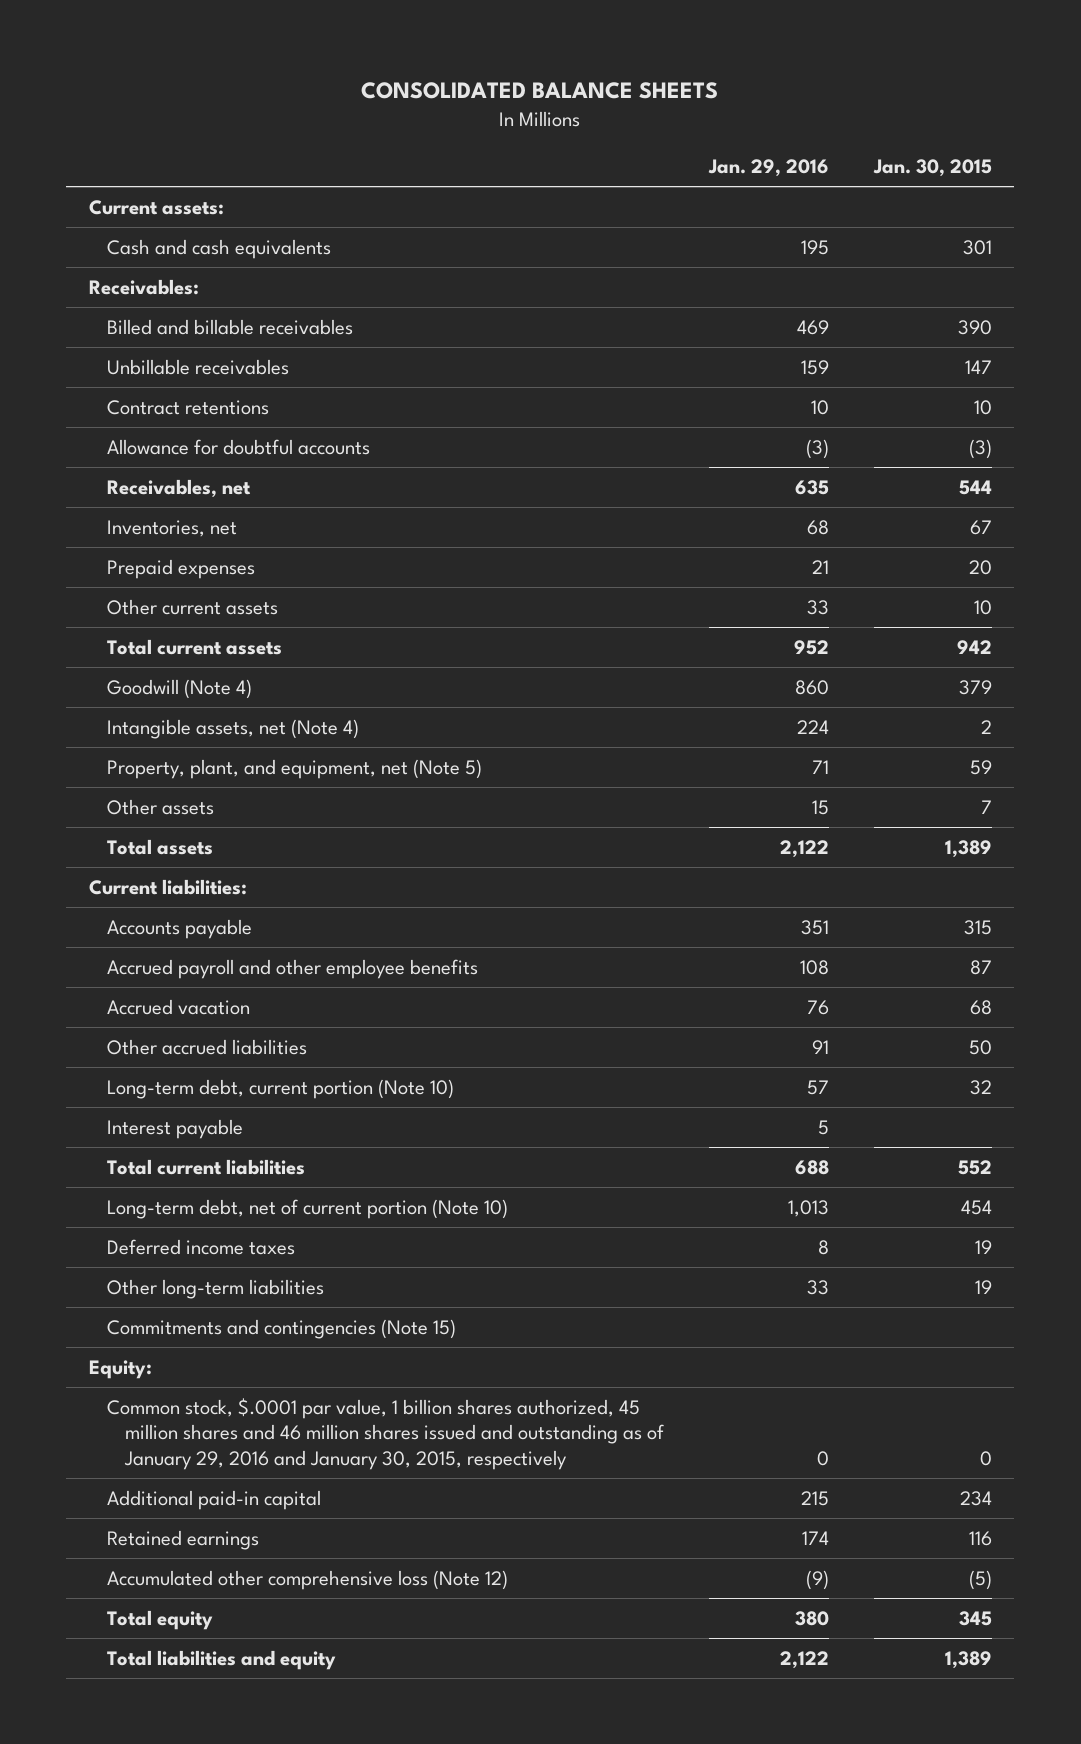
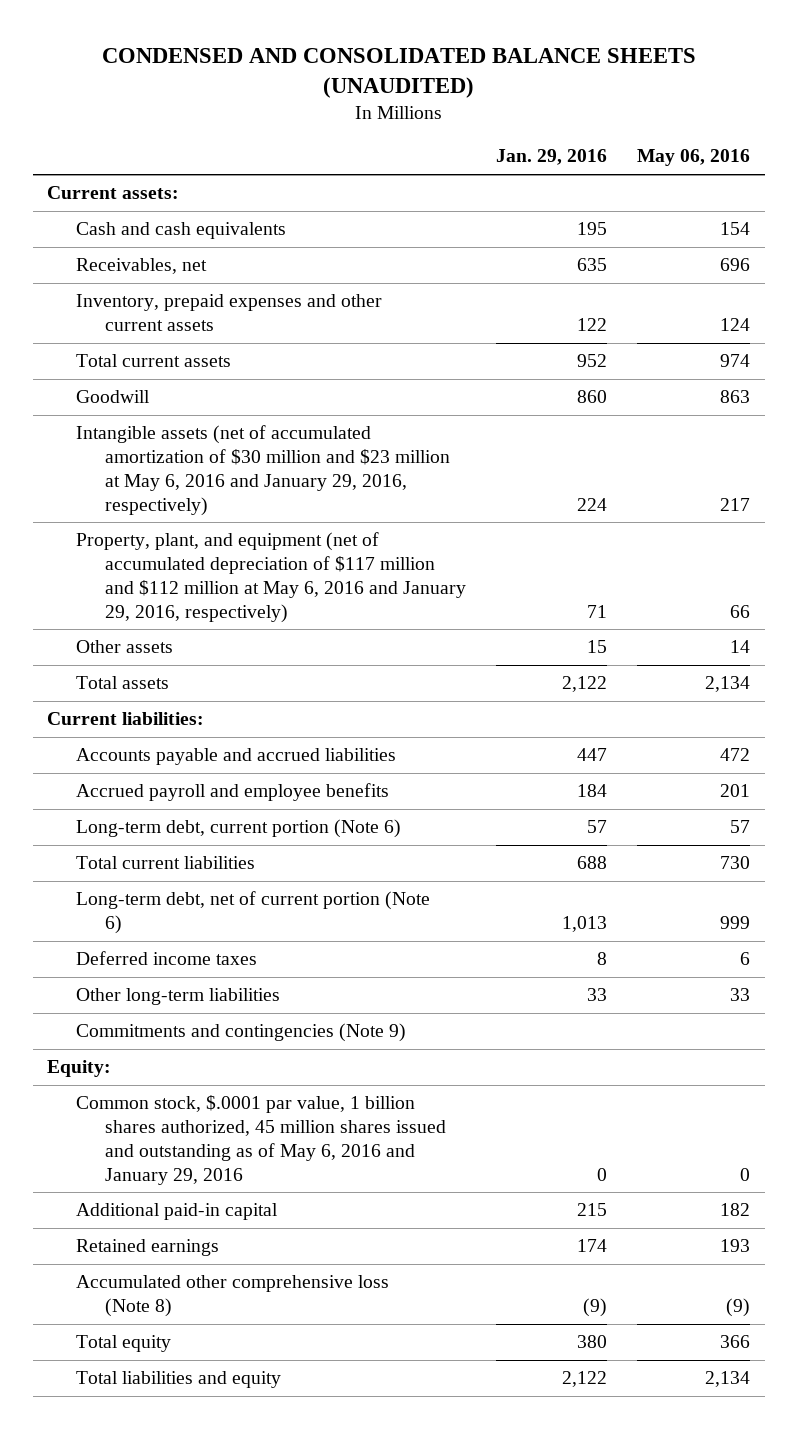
[361,82,719,100] CONSOLIDATED BALANCE SHEETS -> [101,47,696,98] CONDENSED AND CONSOLIDATED BALANCE SHEETS (UNAUDITED)
[872,159,992,178] Jan. 30, 2015 -> none
none -> [636,149,750,167] May 06, 2016
[88,278,199,295] Receivables: -> none
[107,318,354,335] Billed and billable receivables -> none
[107,358,290,375] Unbillable receivables -> none
[107,399,270,415] Contract retentions -> none
[107,438,371,455] Allowance for doubtful accounts -> none
[107,519,238,537] Inventories, net -> none
[107,558,256,579] Prepaid expenses -> none
[107,598,279,615] Other current assets -> none
none -> [76,294,383,331] Inventory, prepaid expenses and other current assets
[107,678,253,699] Goodwill (Note 4) -> [76,390,151,404] Goodwill
[107,718,360,739] Intangible assets, net (Note 4) -> [76,425,451,516] Intangible assets (net of accumulated amortization of $30 million and $23 million at May 6, 2016 and January 29, 2016, respectively)
[107,758,483,779] Property, plant, and equipment, net (Note 5) -> [76,532,467,623] Property, plant, and equipment (net of accumulated depreciation of $117 million and $112 million at May 6, 2016 and January 29, 2016, respectively)
[107,918,253,939] Accounts payable -> none
[107,998,251,1015] Accrued vacation -> none
[107,1038,308,1055] Other accrued liabilities -> none
[107,1118,244,1139] Interest payable -> none
none -> [76,748,397,766] Accounts payable and accrued liabilities
[107,958,479,979] Accrued payroll and other employee benefits -> [76,783,390,802] Accrued payroll and employee benefits
[800,959,830,975] 108 -> [576,784,607,798] 184
[107,1078,455,1099] Long-term debt, current portion (Note 10) -> [76,819,402,839] Long-term debt, current portion (Note 6)
[107,1198,509,1219] Long-term debt, net of current portion (Note 10) -> [76,891,431,934] Long-term debt, net of current portion (Note 6)
[107,1318,457,1339] Commitments and contingencies (Note 15) -> [76,1023,407,1043] Commitments and contingencies (Note 9)
[107,1397,665,1470] Common stock, $.0001 par value, 1 billion shares authorized, 45 million shares and 46 million shares issued and outstanding as of January 29, 2016 and January 30, 2015, respectively -> [76,1095,447,1185] Common stock, $.0001 par value, 1 billion shares authorized, 45 million shares issued and outstanding as of May 6, 2016 and January 29, 2016
[107,1569,509,1590] Accumulated other comprehensive loss (Note 12) -> [76,1275,390,1317] Accumulated other comprehensive loss (Note 8)

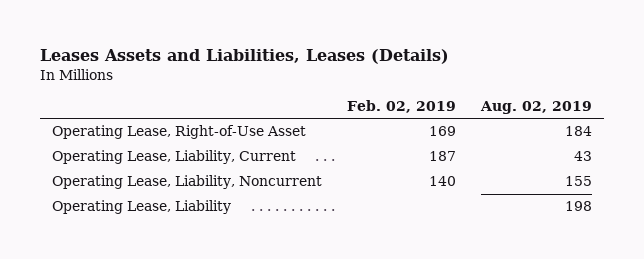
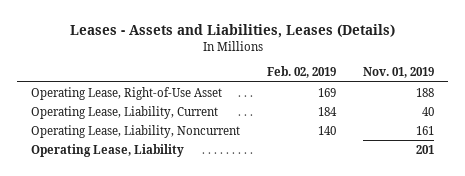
[39,49,449,65] Leases Assets and Liabilities, Leases (Details) -> [69,24,395,39] Leases - Assets and Liabilities, Leases (Details)
[479,100,592,114] Aug. 02, 2019 -> none
none -> [363,67,435,79] Nov. 01, 2019
[428,151,456,162] 187 -> [318,106,338,116] 184

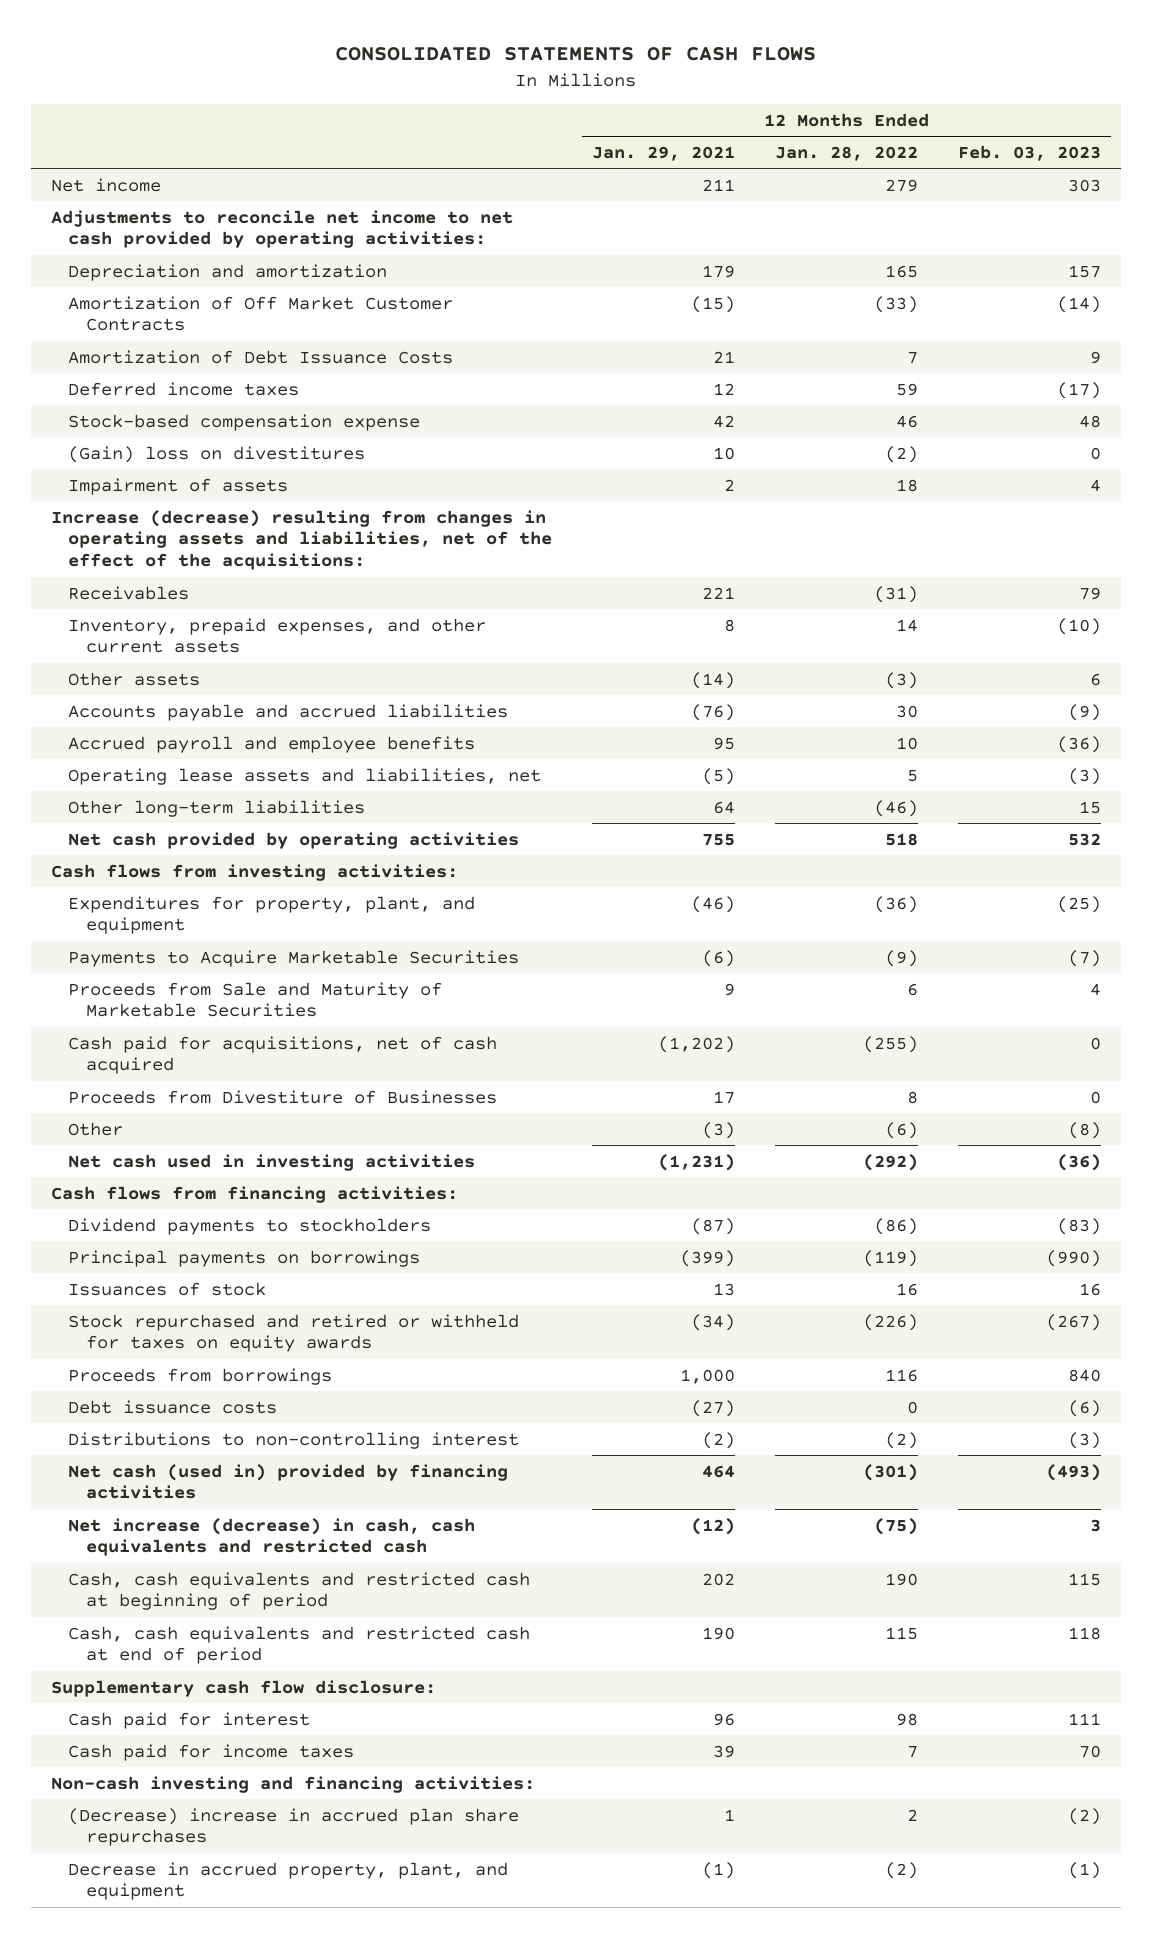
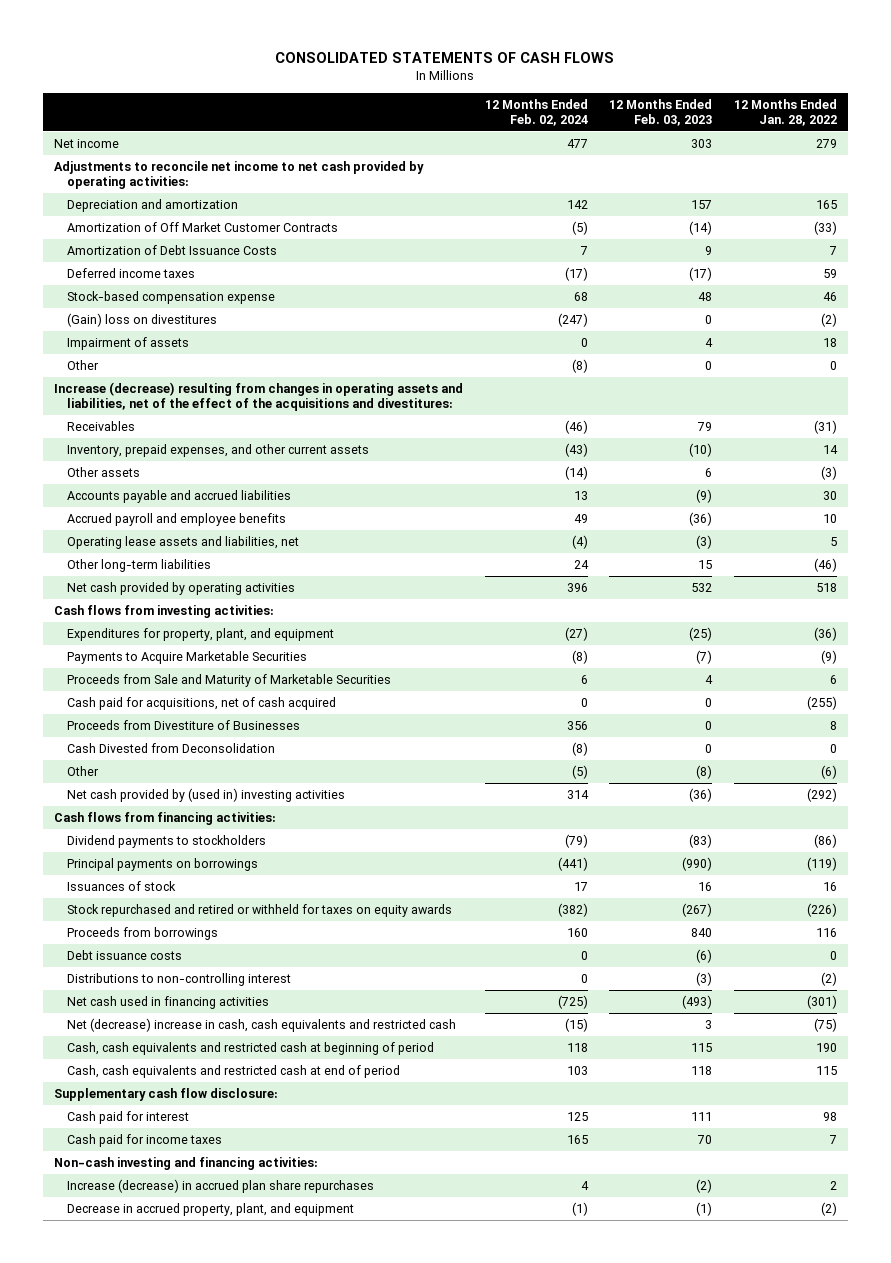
[592,145,736,161] Jan. 29, 2021 -> none
none -> [484,98,588,126] 12 Months Ended Feb. 02, 2024
none -> [66,359,99,370] Other
[50,509,553,571] Increase (decrease) resulting from changes in operating assets and liabilities, net of the effect of the acquisitions: -> [54,381,464,412] Increase (decrease) resulting from changes in operating assets and liabilities, net of the effect of the acquisitions and divestitures:
none -> [66,742,275,753] Cash Divested from Deconsolidation
[68,1153,476,1171] Net cash used in investing activities -> [66,787,345,802] Net cash provided by (used in) investing activities
[68,1463,509,1500] Net cash (used in) provided by financing activities -> [66,995,269,1009] Net cash used in financing activities
[68,1517,476,1557] Net increase (decrease) in cash, cash equivalents and restricted cash -> [66,1017,456,1032] Net (decrease) increase in cash, cash equivalents and restricted cash
[68,1807,520,1847] (Decrease) increase in accrued plan share repurchases -> [66,1178,374,1193] Increase (decrease) in accrued plan share repurchases

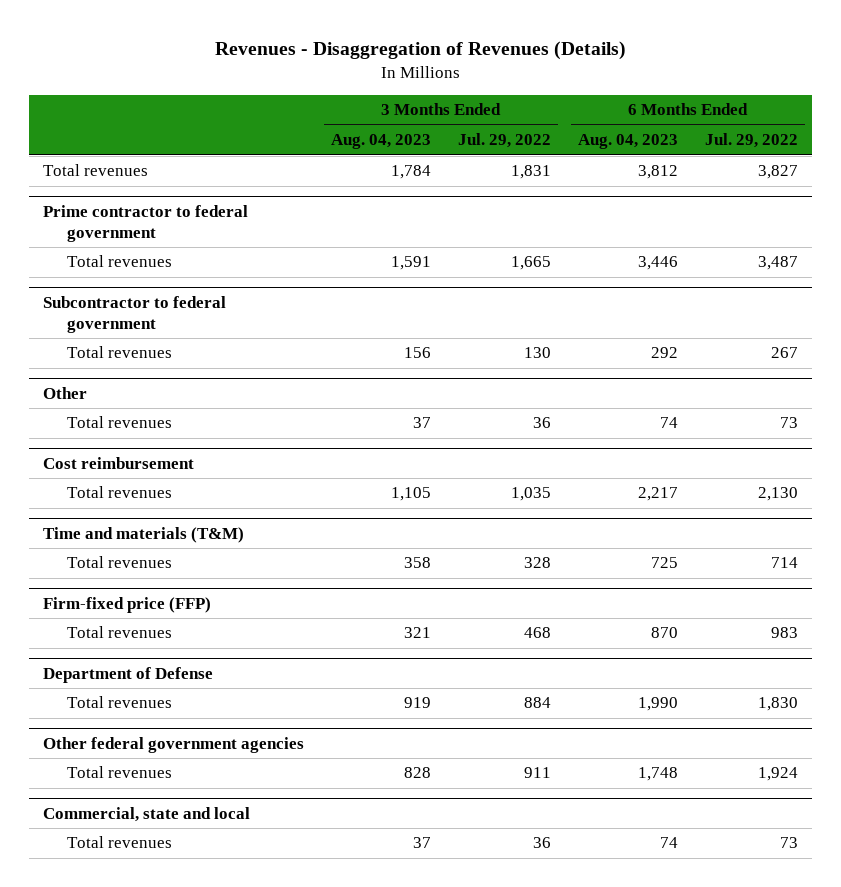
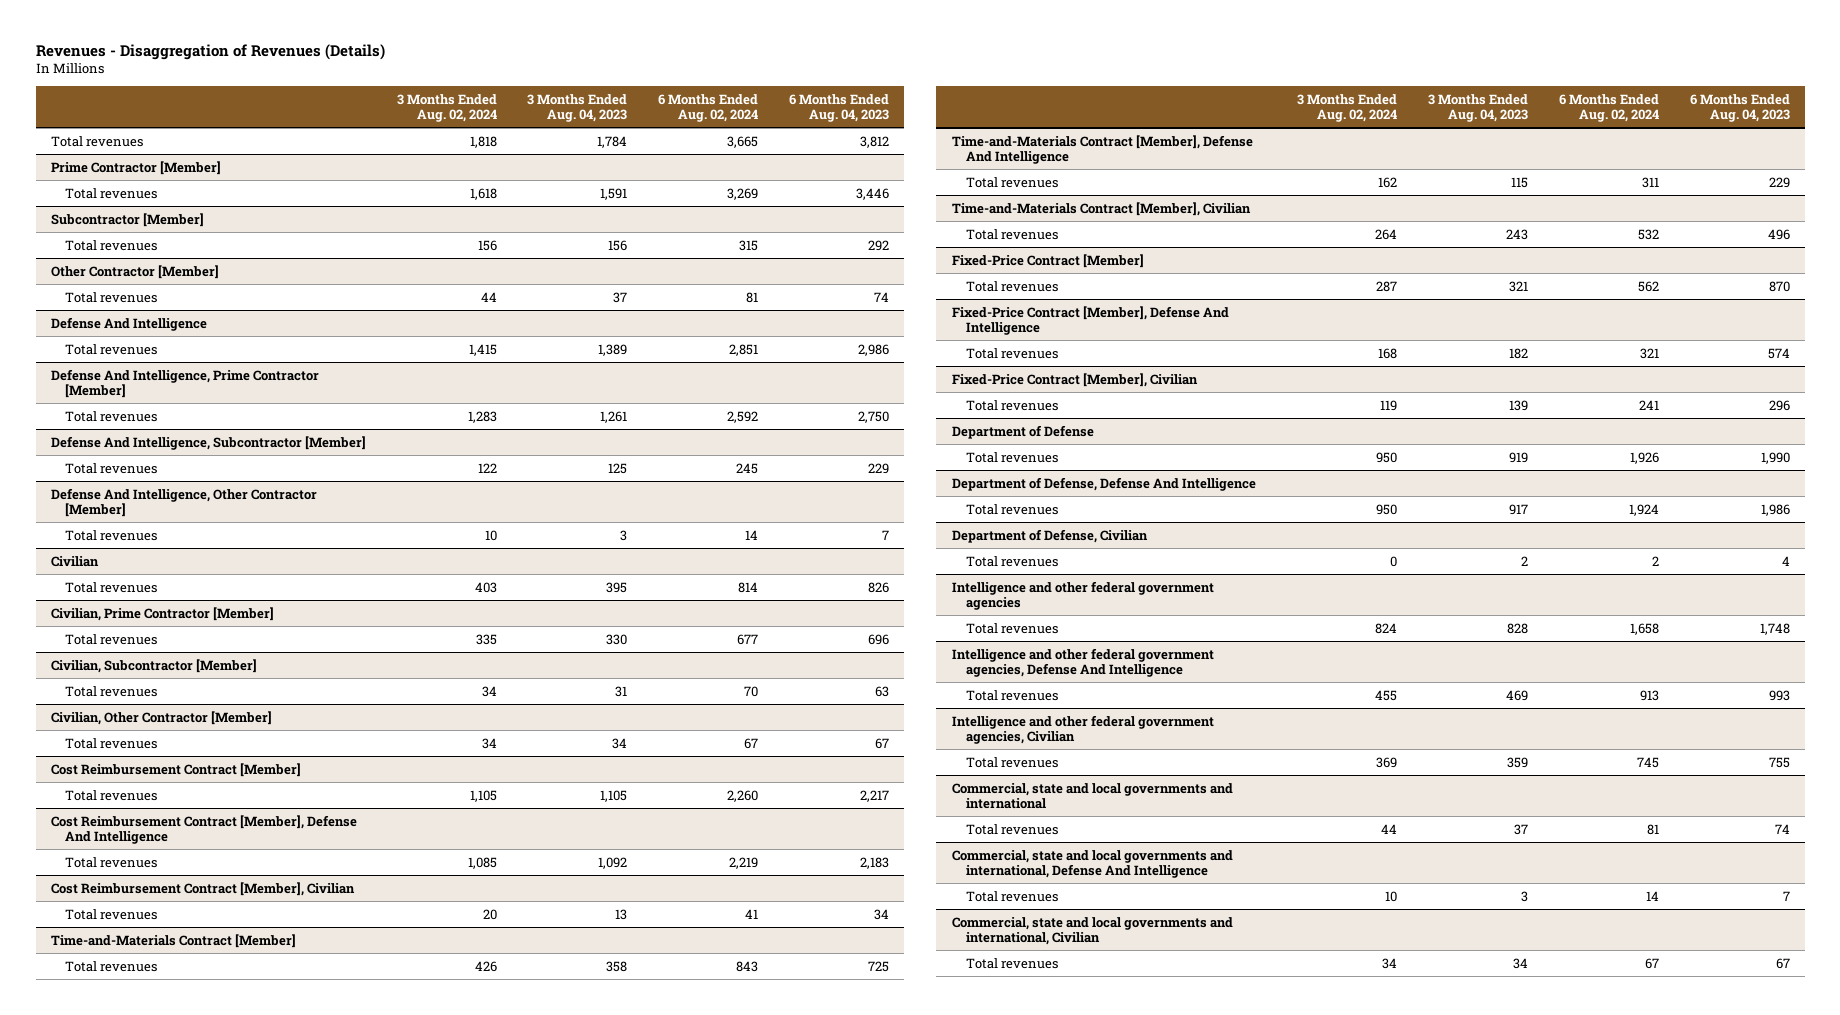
[458,133,552,149] Jul. 29, 2022 -> none
[705,133,799,149] Jul. 29, 2022 -> none
none -> [396,93,497,123] 3 Months Ended Aug. 02, 2024
none -> [657,93,758,123] 6 Months Ended Aug. 02, 2024
[42,204,248,242] Prime contractor to federal government -> [50,160,221,175] Prime Contractor [Member]
[42,295,226,333] Subcontractor to federal government -> [50,212,204,227] Subcontractor [Member]
[42,386,87,399] Other -> [50,264,219,279] Other Contractor [Member]
none -> [50,316,207,331] Defense And Intelligence
none -> [65,343,158,355] Total revenues
none -> [50,368,319,399] Defense And Intelligence, Prime Contractor [Member]
none -> [65,410,158,422] Total revenues
none -> [50,435,366,450] Defense And Intelligence, Subcontractor [Member]
none -> [65,462,158,474] Total revenues
none -> [50,487,317,518] Defense And Intelligence, Other Contractor [Member]
none -> [65,529,158,541] Total revenues
none -> [50,555,99,567] Civilian
none -> [65,581,158,593] Total revenues
none -> [50,606,274,621] Civilian, Prime Contractor [Member]
none -> [65,633,158,645] Total revenues
none -> [50,658,257,673] Civilian, Subcontractor [Member]
none -> [65,685,158,697] Total revenues
none -> [50,710,272,725] Civilian, Other Contractor [Member]
none -> [65,737,158,749] Total revenues
[42,456,194,469] Cost reimbursement -> [50,762,301,777] Cost Reimbursement Contract [Member]
none -> [50,814,357,845] Cost Reimbursement Contract [Member], Defense And Intelligence
none -> [65,856,158,868] Total revenues
none -> [50,881,355,896] Cost Reimbursement Contract [Member], Civilian
none -> [65,908,158,920] Total revenues
[42,526,244,543] Time and materials (T&M) -> [50,933,296,948] Time-and-Materials Contract [Member]
none -> [951,134,1253,165] Time-and-Materials Contract [Member], Defense And Intelligence
none -> [966,176,1059,188] Total revenues
none -> [951,201,1251,216] Time-and-Materials Contract [Member], Civilian
none -> [966,228,1059,240] Total revenues
[42,596,211,613] Firm-fixed price (FFP) -> [951,253,1144,268] Fixed-Price Contract [Member]
none -> [951,305,1229,336] Fixed-Price Contract [Member], Defense And Intelligence
none -> [966,347,1059,359] Total revenues
none -> [951,372,1198,387] Fixed-Price Contract [Member], Civilian
none -> [966,399,1059,411] Total revenues
none -> [951,476,1256,491] Department of Defense, Defense And Intelligence
none -> [966,503,1059,515] Total revenues
none -> [951,528,1148,543] Department of Defense, Civilian
none -> [966,555,1059,567] Total revenues
[42,736,304,753] Other federal government agencies -> [951,580,1214,611] Intelligence and other federal government agencies
none -> [951,647,1214,678] Intelligence and other federal government agencies, Defense And Intelligence
none -> [966,689,1059,701] Total revenues
none -> [951,714,1214,745] Intelligence and other federal government agencies, Civilian
none -> [966,756,1059,768] Total revenues
[42,806,250,822] Commercial, state and local -> [951,782,1233,810] Commercial, state and local governments and international
none -> [951,849,1233,879] Commercial, state and local governments and international, Defense And Intelligence
none -> [966,890,1059,902] Total revenues
none -> [951,916,1233,946] Commercial, state and local governments and international, Civilian
none -> [966,957,1059,969] Total revenues

